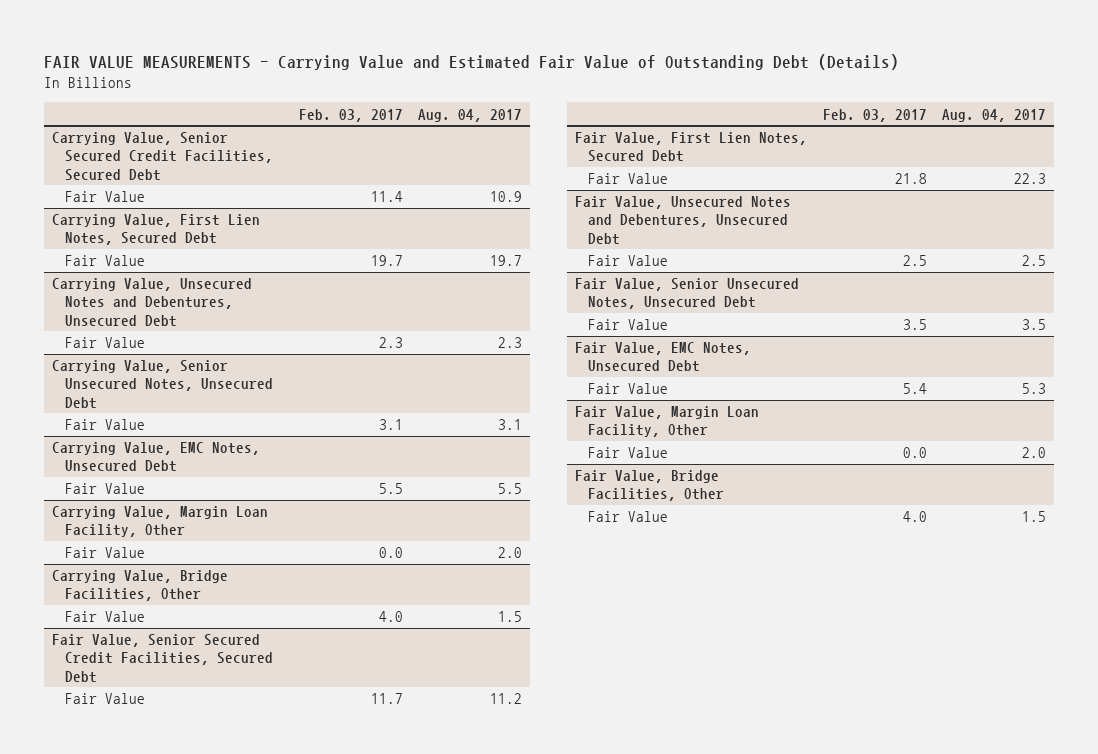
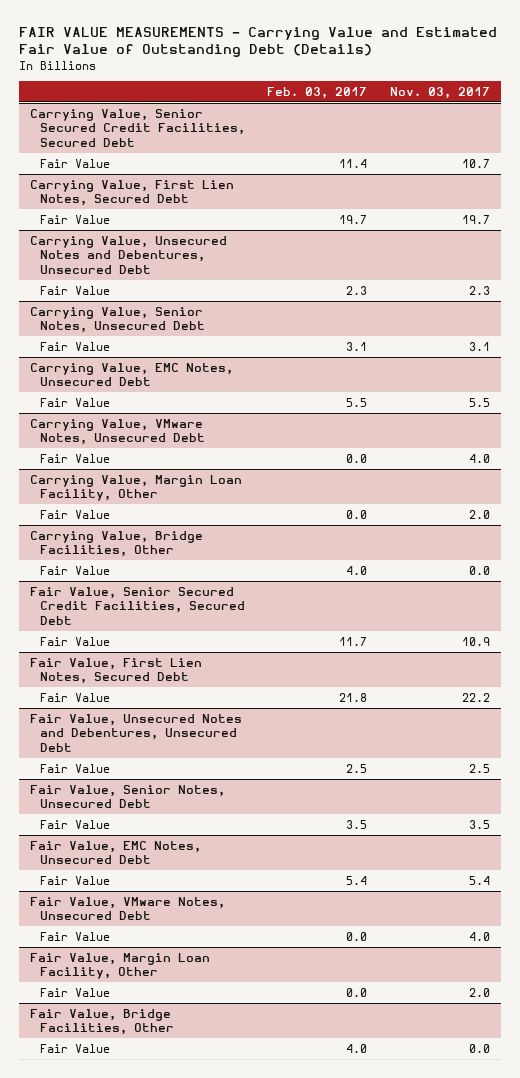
[418,108,523,122] Aug. 04, 2017 -> none
none -> [389,86,490,99] Nov. 03, 2017
[51,360,273,409] Carrying Value, Senior Unsecured Notes, Unsecured Debt -> [30,306,205,334] Carrying Value, Senior Notes, Unsecured Debt
none -> [30,418,205,446] Carrying Value, VMware Notes, Unsecured Debt
none -> [39,453,110,463] Fair Value
[575,278,800,310] Fair Value, Senior Unsecured Notes, Unsecured Debt -> [30,784,226,809] Fair Value, Senior Notes, Unsecured Debt
none -> [30,896,226,921] Fair Value, VMware Notes, Unsecured Debt
none -> [39,931,110,941] Fair Value

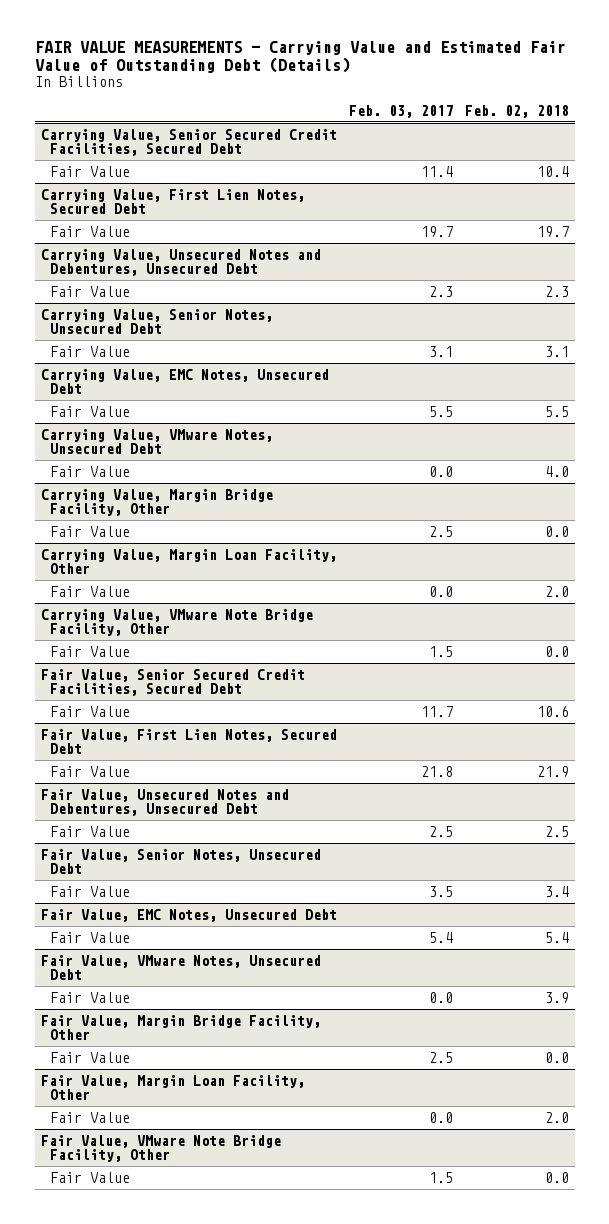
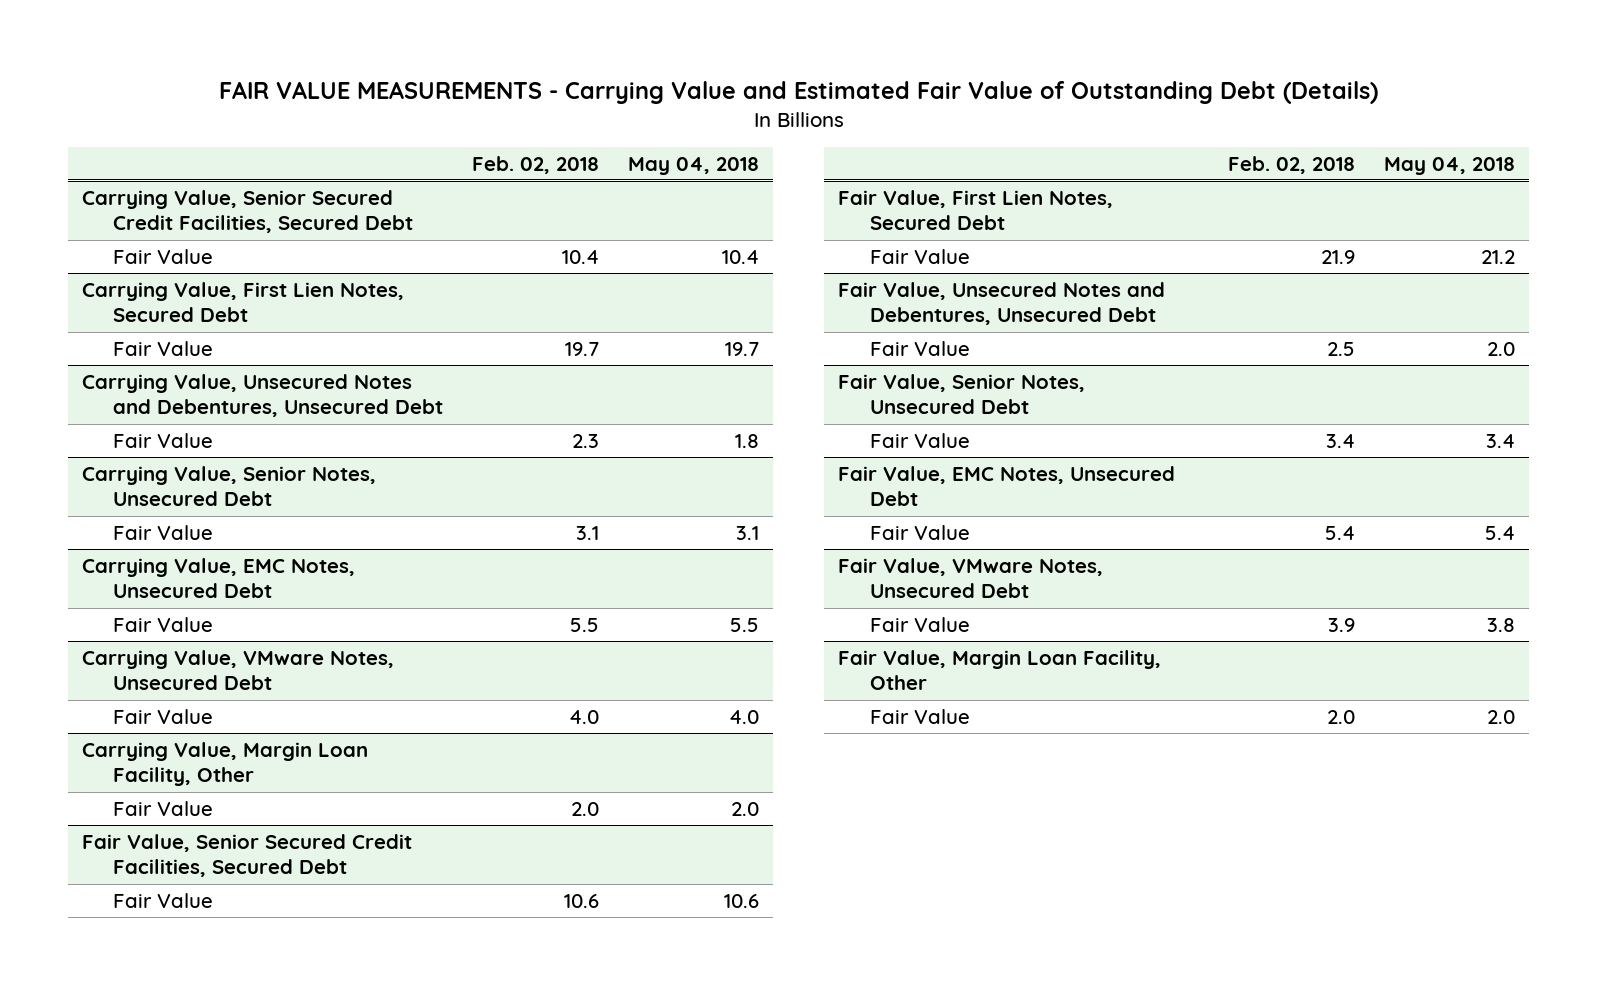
[348,104,453,118] Feb. 03, 2017 -> none
none -> [627,156,759,175] May 04, 2018
[40,488,273,517] Carrying Value, Margin Bridge Facility, Other -> none
[49,525,130,537] Fair Value -> none
[40,608,313,637] Carrying Value, VMware Note Bridge Facility, Other -> none
[49,645,130,657] Fair Value -> none
[40,1014,321,1041] Fair Value, Margin Bridge Facility, Other -> none
[49,1051,130,1063] Fair Value -> none
[40,1134,281,1163] Fair Value, VMware Note Bridge Facility, Other -> none
[49,1171,130,1183] Fair Value -> none

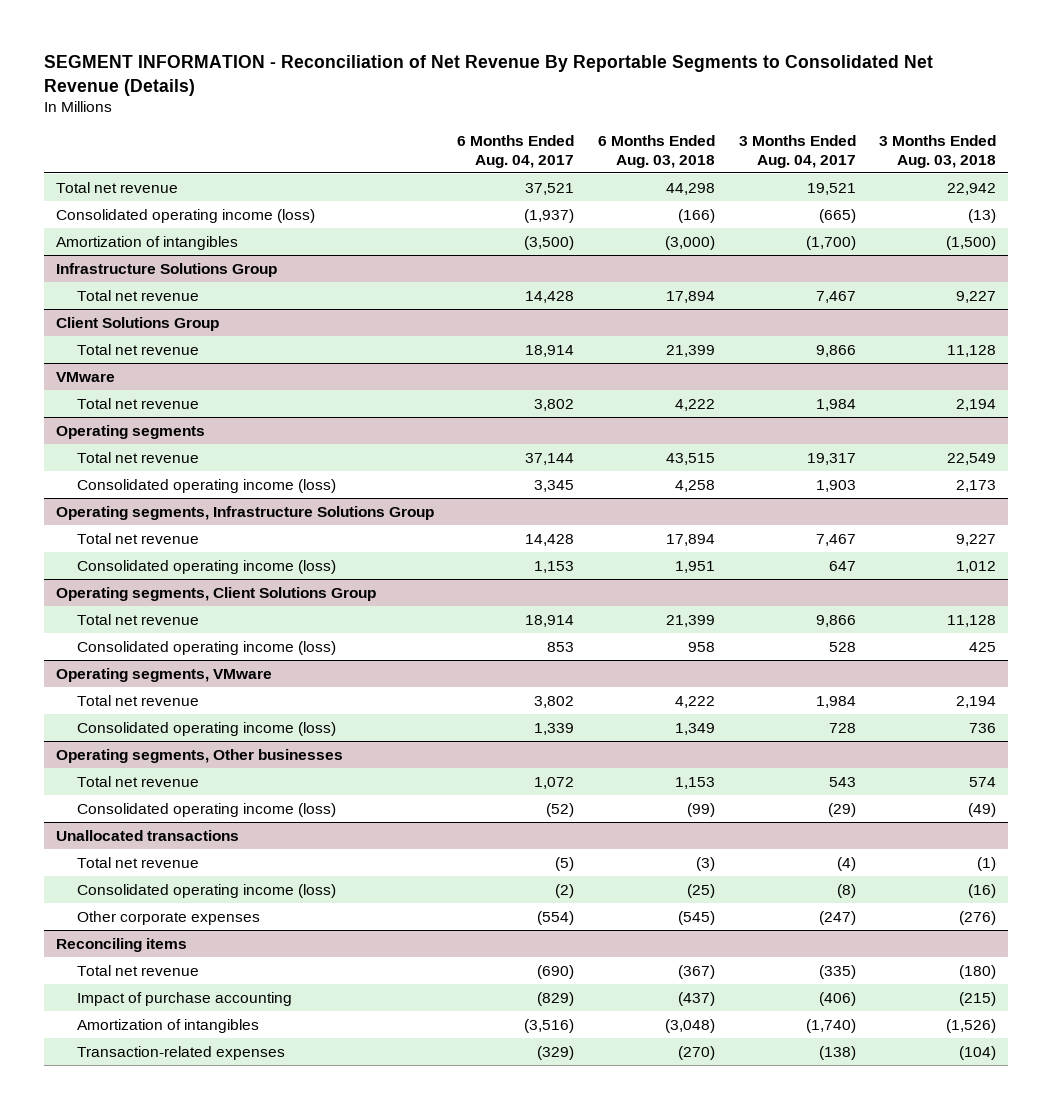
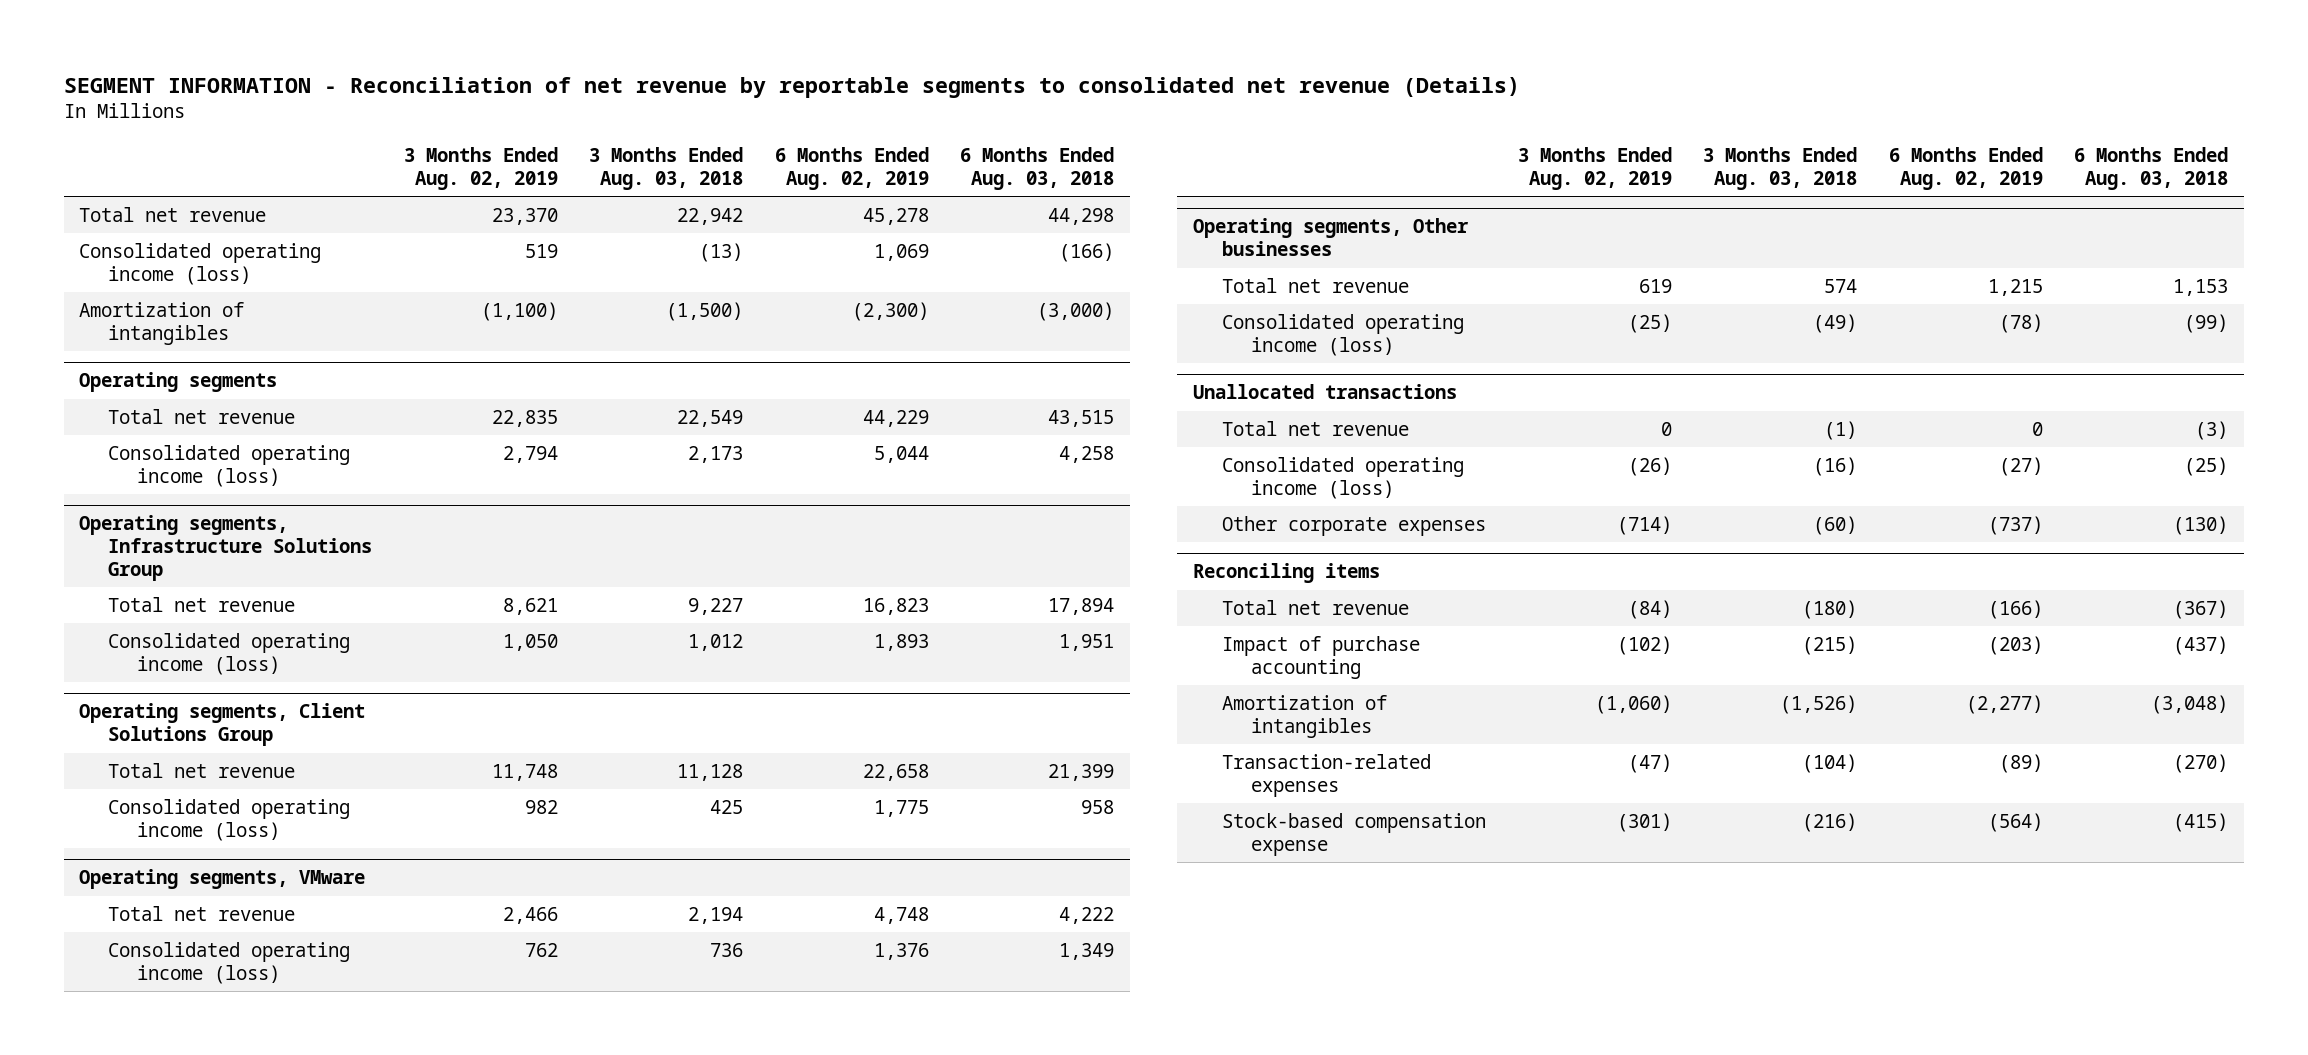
[43,54,933,96] SEGMENT INFORMATION - Reconciliation of Net Revenue By Reportable Segments to Consolidated Net Revenue (Details) -> [63,77,1520,99] SEGMENT INFORMATION - Reconciliation of net revenue by reportable segments to consolidated net revenue (Details)
[457,135,575,168] 6 Months Ended Aug. 04, 2017 -> none
[738,135,856,168] 3 Months Ended Aug. 04, 2017 -> none
none -> [403,147,558,191] 3 Months Ended Aug. 02, 2019
none -> [774,147,929,191] 6 Months Ended Aug. 02, 2019
[55,262,277,277] Infrastructure Solutions Group -> none
[77,289,200,301] Total net revenue -> none
[55,316,219,331] Client Solutions Group -> none
[77,343,200,355] Total net revenue -> none
[55,371,115,382] VMware -> none
[77,397,200,409] Total net revenue -> none
[677,910,715,925] (545) -> [2173,515,2229,535] (130)
[959,910,997,925] (276) -> [1813,515,1858,535] (60)
none -> [1222,812,1487,856] Stock-based compensation expense

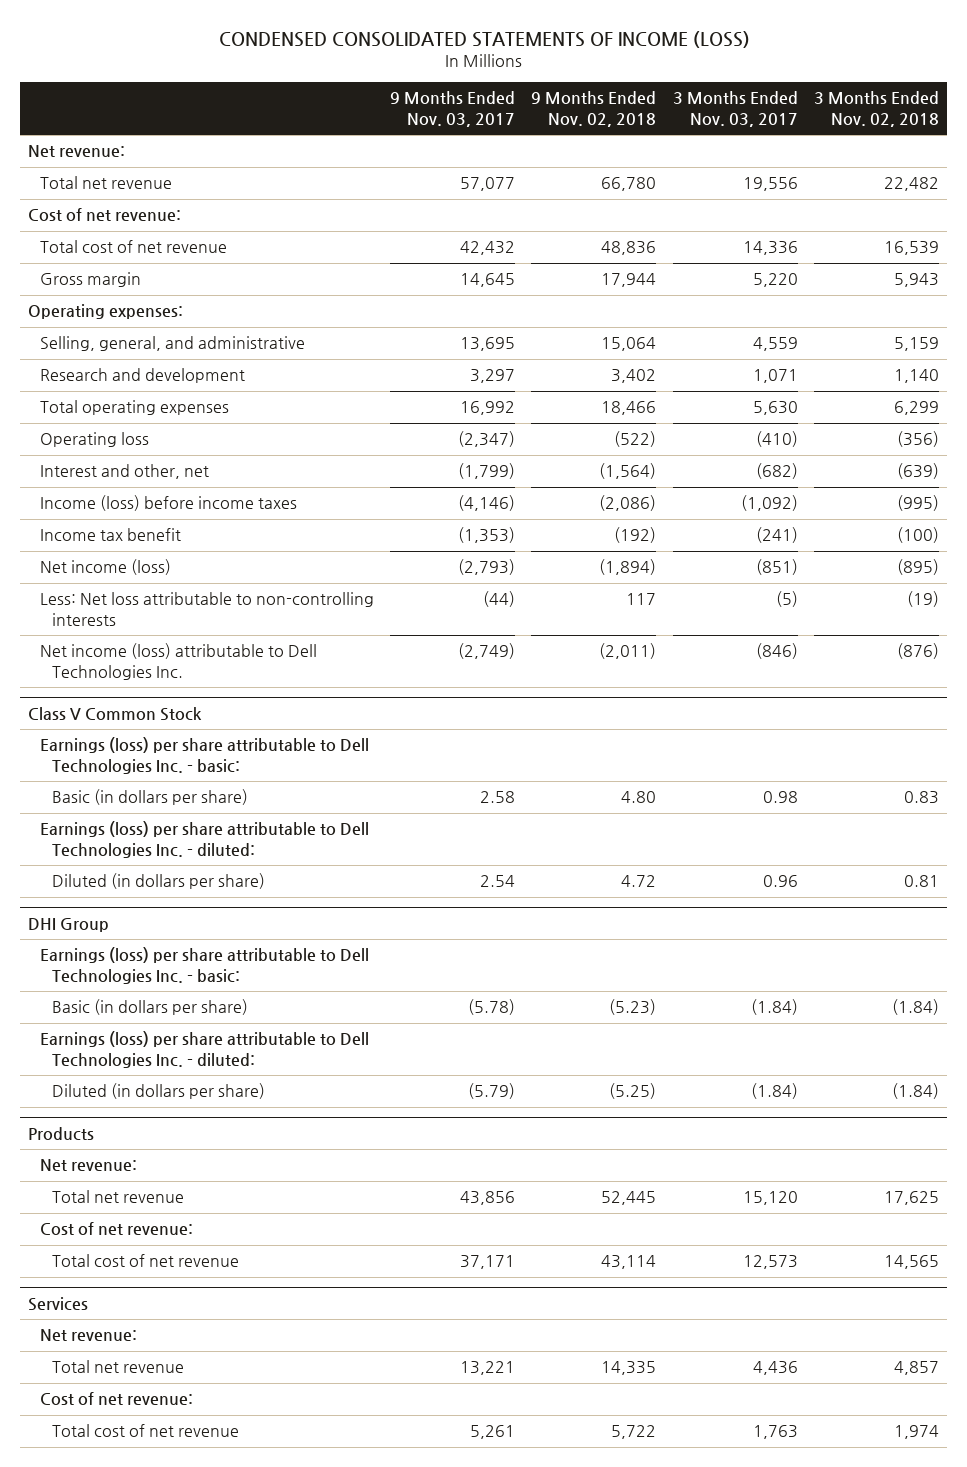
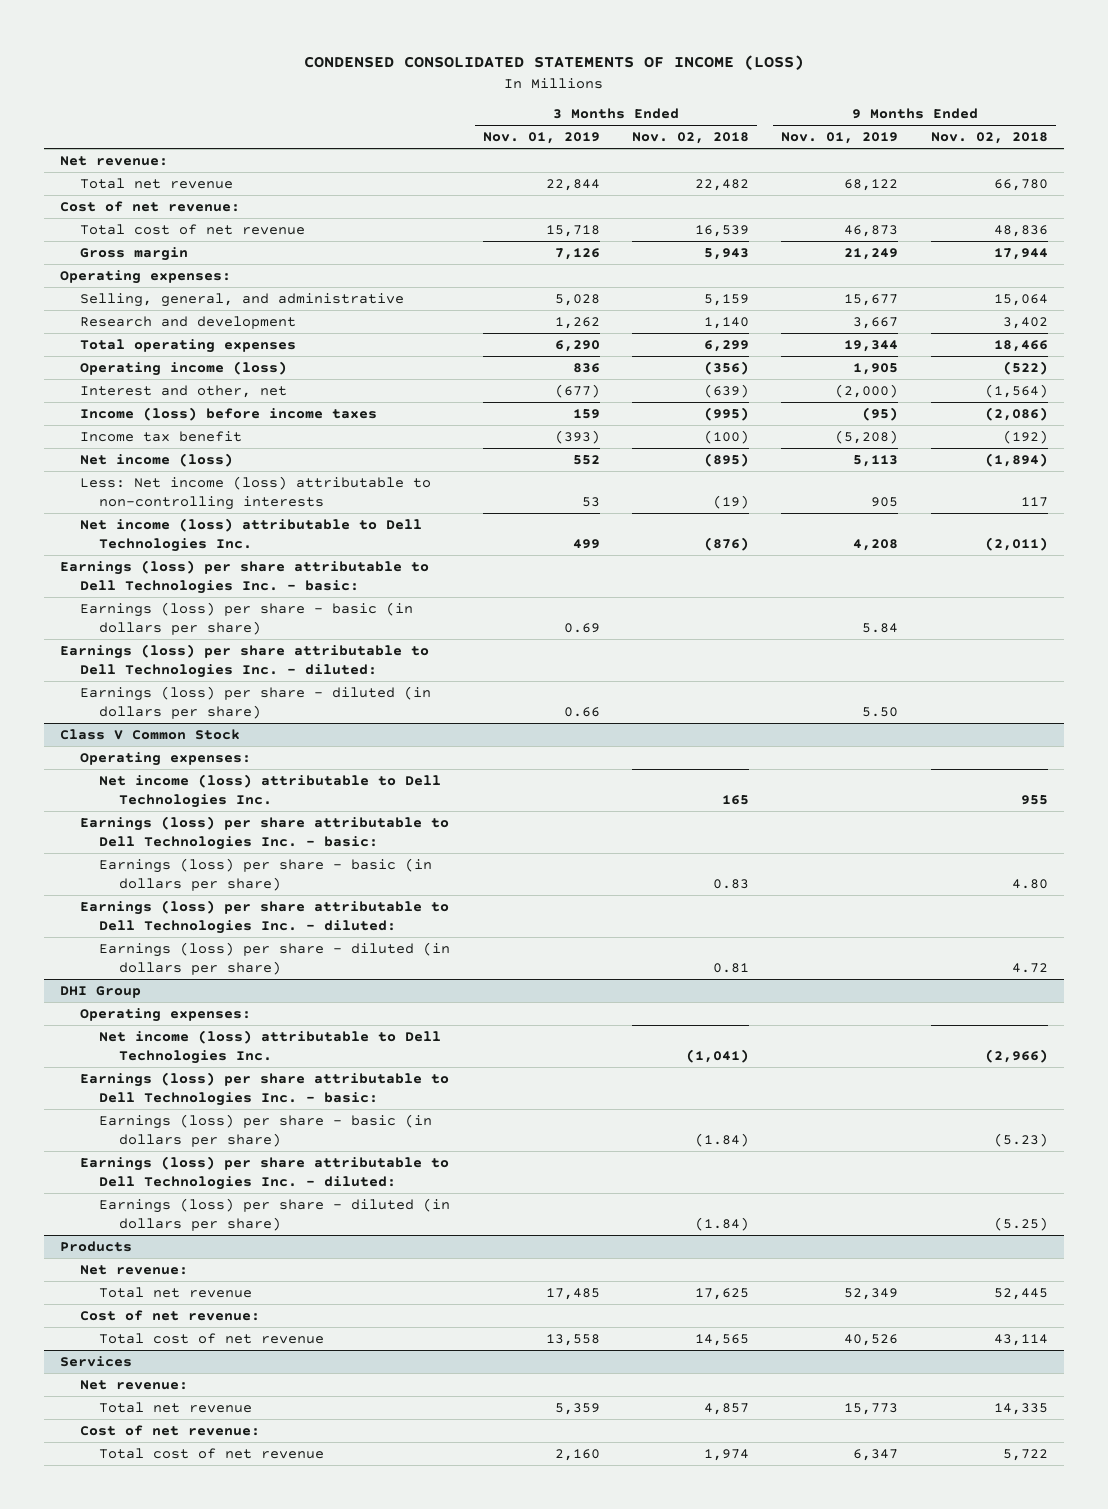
[390,91,516,127] 9 Months Ended Nov. 03, 2017 -> none
[672,91,798,127] 3 Months Ended Nov. 03, 2017 -> none
none -> [482,132,600,145] Nov. 01, 2019
none -> [781,132,899,145] Nov. 01, 2019
[40,432,150,448] Operating loss -> [79,360,287,376] Operating income (loss)
[40,592,375,626] Less: Net loss attributable to non-controlling interests -> [79,475,431,511] Less: Net income (loss) attributable to non-controlling interests
none -> [60,559,430,595] Earnings (loss) per share attributable to Dell Technologies Inc. - basic:
none -> [79,601,413,636] Earnings (loss) per share - basic (in dollars per share)
none -> [60,643,430,679] Earnings (loss) per share attributable to Dell Technologies Inc. - diluted:
none -> [79,685,431,720] Earnings (loss) per share - diluted (in dollars per share)
none -> [79,751,251,766] Operating expenses:
none -> [99,773,442,809] Net income (loss) attributable to Dell Technologies Inc.
[52,789,249,806] Basic (in dollars per share) -> [99,857,433,892] Earnings (loss) per share - basic (in dollars per share)
[52,873,266,890] Diluted (in dollars per share) -> [99,941,451,976] Earnings (loss) per share - diluted (in dollars per share)
none -> [79,1007,251,1022] Operating expenses:
none -> [99,1029,442,1065] Net income (loss) attributable to Dell Technologies Inc.
[52,999,249,1016] Basic (in dollars per share) -> [99,1113,433,1148] Earnings (loss) per share - basic (in dollars per share)
[52,1083,266,1100] Diluted (in dollars per share) -> [99,1197,451,1232] Earnings (loss) per share - diluted (in dollars per share)

